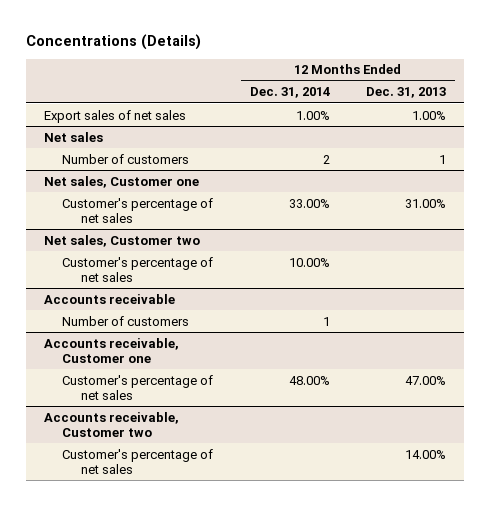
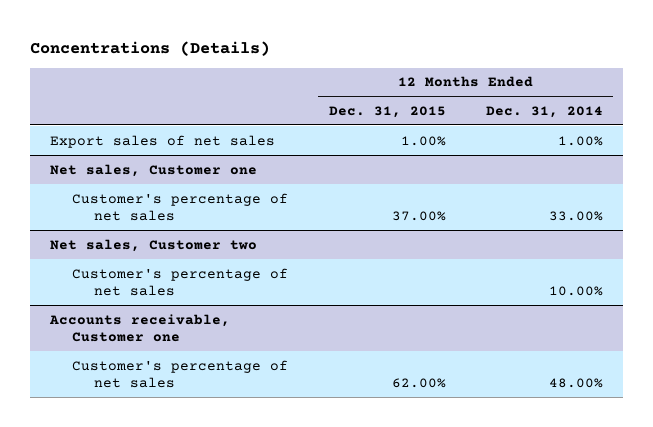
[365,87,446,99] Dec. 31, 2013 -> none
none -> [328,105,446,118] Dec. 31, 2015
[44,131,104,142] Net sales -> none
[62,153,190,164] Number of customers -> none
[44,293,176,304] Accounts receivable -> none
[62,315,190,326] Number of customers -> none
[44,411,180,437] Accounts receivable, Customer two -> none
[62,448,214,474] Customer's percentage of net sales -> none

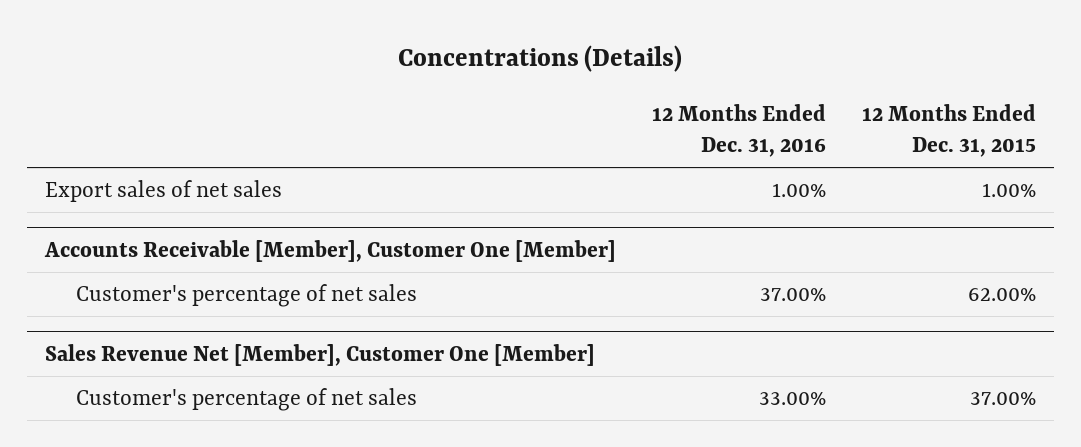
[485,105,603,118] Dec. 31, 2014 -> none
none -> [651,103,826,157] 12 Months Ended Dec. 31, 2016
[50,163,258,177] Net sales, Customer one -> none
[72,192,289,222] Customer's percentage of net sales -> none
[50,238,258,252] Net sales, Customer two -> none
[72,267,289,297] Customer's percentage of net sales -> none
[49,313,231,343] Accounts receivable, Customer one -> [44,239,617,262] Accounts Receivable [Member], Customer One [Member]
none -> [45,343,596,366] Sales Revenue Net [Member], Customer One [Member]
none -> [75,388,417,412] Customer's percentage of net sales

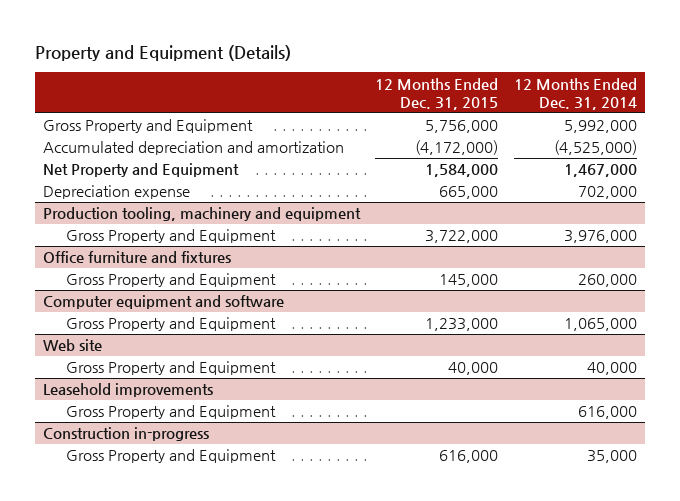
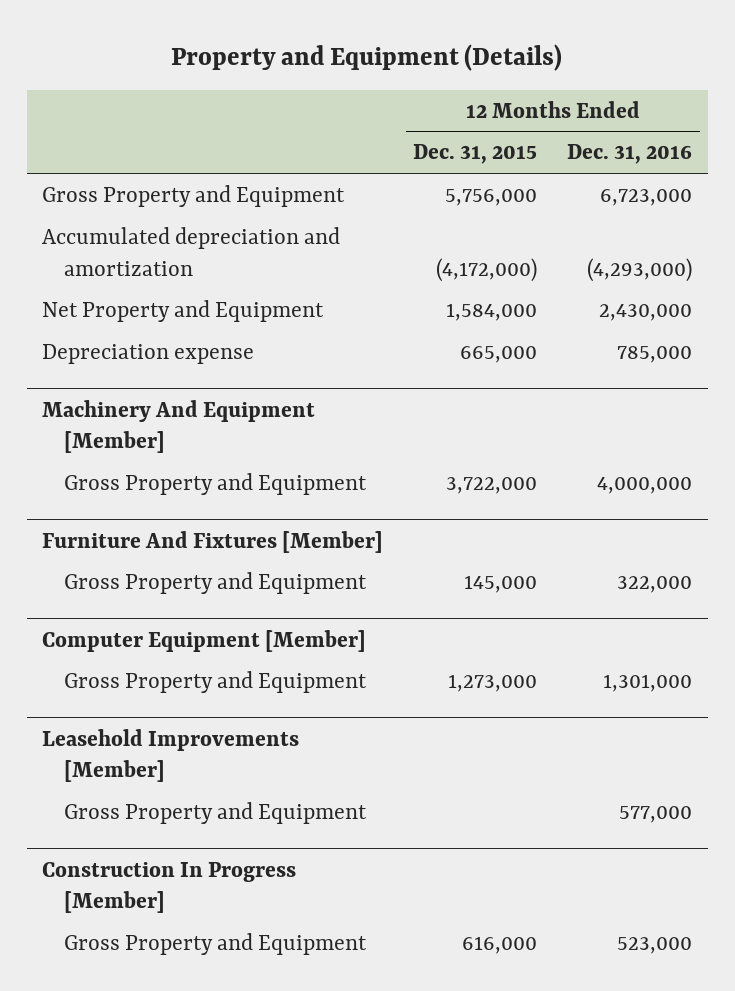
[513,77,637,110] 12 Months Ended Dec. 31, 2014 -> none
none -> [567,144,693,165] Dec. 31, 2016
[42,207,361,222] Production tooling, machinery and equipment -> [42,399,316,454] Machinery And Equipment [Member]
[42,251,231,264] Office furniture and fixtures -> [42,530,384,553] Furniture And Fixtures [Member]
[42,339,102,352] Web site -> none
[66,361,277,376] Gross Property and Equipment -> none
[42,295,284,310] Computer equipment and software -> [42,629,367,652] Computer Equipment [Member]
[425,318,499,332] 1,233,000 -> [448,673,538,692] 1,273,000
[42,383,213,398] Leasehold improvements -> [42,728,300,783] Leasehold Improvements [Member]
[42,427,209,442] Construction in-progress -> [42,861,297,914] Construction In Progress [Member]

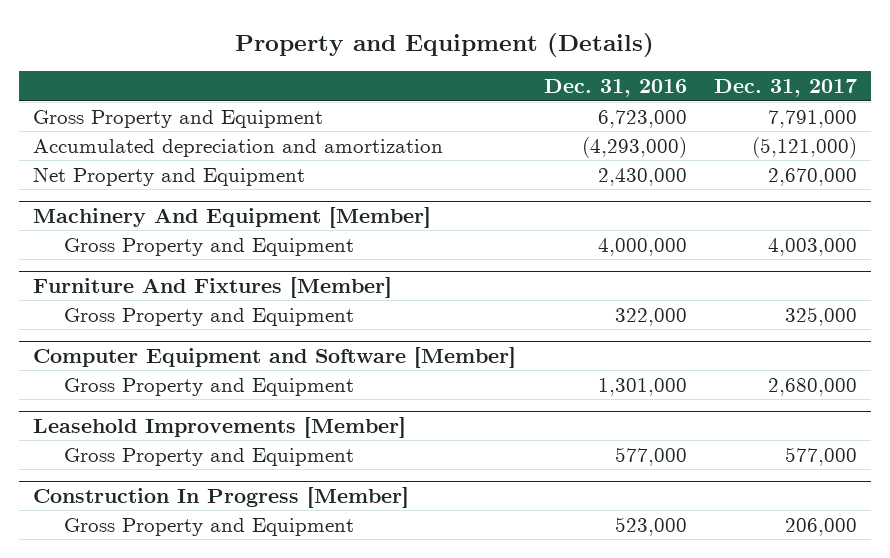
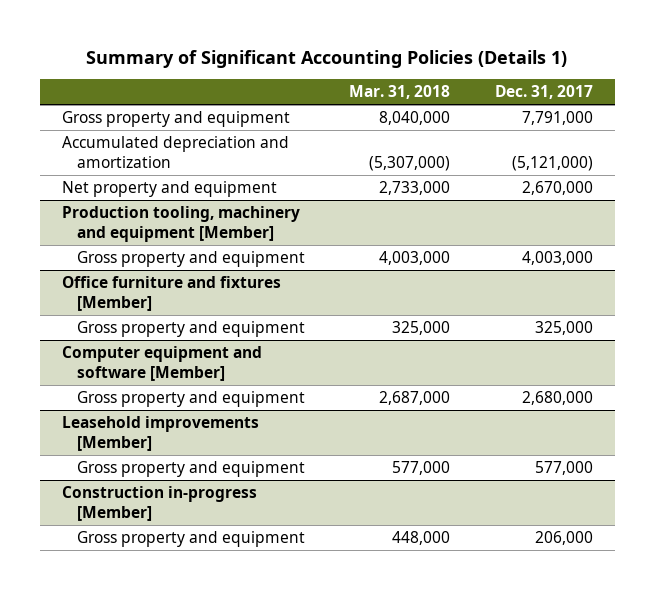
[235,32,655,57] Property and Equipment (Details) -> [86,49,568,68] Summary of Significant Accounting Policies (Details 1)
[543,78,687,97] Dec. 31, 2016 -> none
none -> [349,85,451,100] Mar. 31, 2018
[32,109,323,128] Gross Property and Equipment -> [61,111,290,128] Gross property and equipment
[32,166,305,186] Net Property and Equipment -> [61,181,277,198] Net property and equipment
[32,206,431,228] Machinery And Equipment [Member] -> [61,206,300,242] Production tooling, machinery and equipment [Member]
[64,237,355,256] Gross Property and Equipment -> [76,251,305,268] Gross property and equipment
[32,276,392,298] Furniture And Fixtures [Member] -> [61,276,281,311] Office furniture and fixtures [Member]
[64,307,355,326] Gross Property and Equipment -> [76,321,305,338] Gross property and equipment
[32,346,516,368] Computer Equipment and Software [Member] -> [61,346,262,381] Computer equipment and software [Member]
[64,377,355,396] Gross Property and Equipment -> [76,391,305,408] Gross property and equipment
[32,416,406,438] Leasehold Improvements [Member] -> [61,416,259,451] Leasehold improvements [Member]
[64,447,355,466] Gross Property and Equipment -> [76,461,305,478] Gross property and equipment
[32,486,409,508] Construction In Progress [Member] -> [61,486,257,521] Construction in-progress [Member]
[64,517,355,536] Gross Property and Equipment -> [76,531,305,548] Gross property and equipment

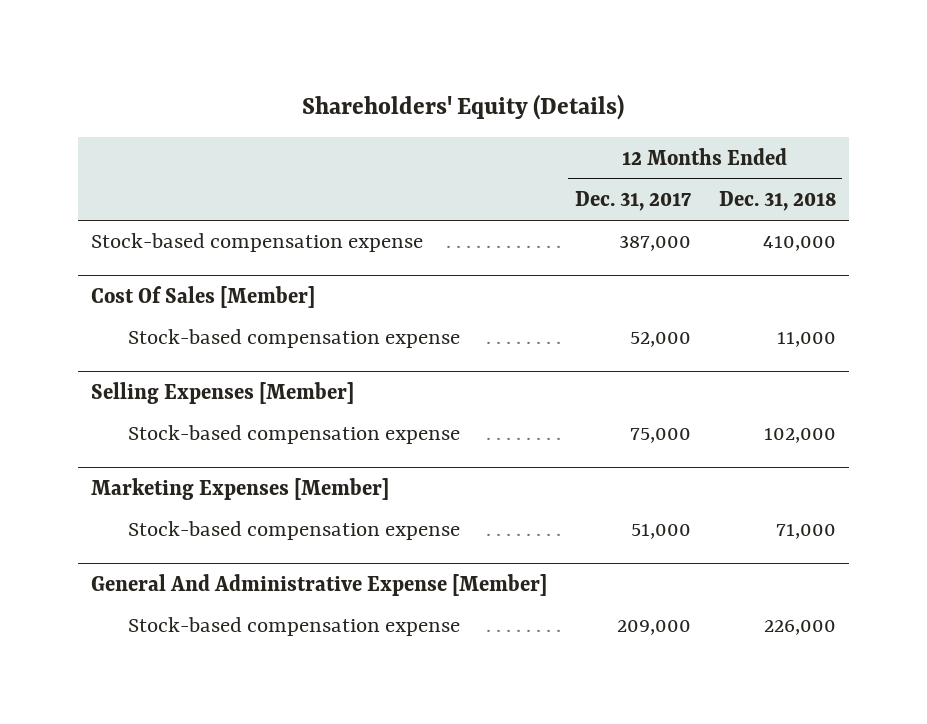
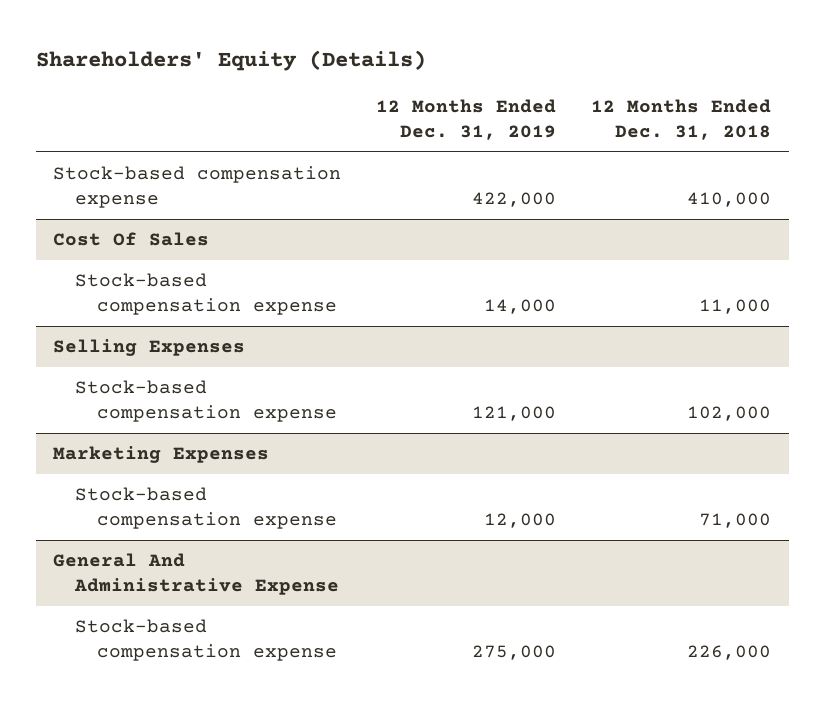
[574,191,691,212] Dec. 31, 2017 -> none
none -> [376,99,557,140] 12 Months Ended Dec. 31, 2019
[91,286,316,309] Cost Of Sales [Member] -> [53,232,210,247] Cost Of Sales
[91,382,355,405] Selling Expenses [Member] -> [53,339,246,357] Selling Expenses
[91,478,390,501] Marketing Expenses [Member] -> [53,446,270,464] Marketing Expenses
[91,574,548,597] General And Administrative Expense [Member] -> [53,553,340,596] General And Administrative Expense

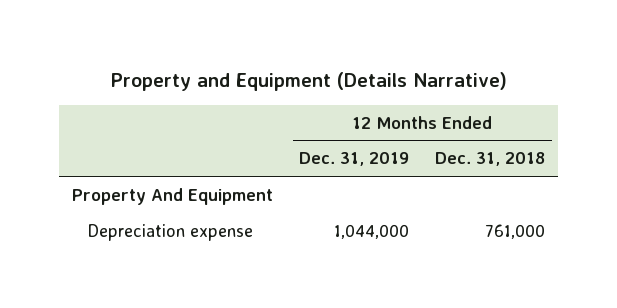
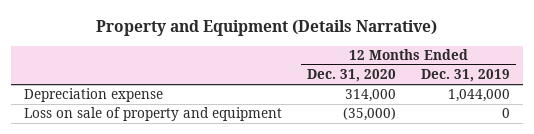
[435,152,546,167] Dec. 31, 2018 -> none
none -> [307,69,397,83] Dec. 31, 2020
[72,187,274,205] Property And Equipment -> none
none -> [23,107,282,122] Loss on sale of property and equipment

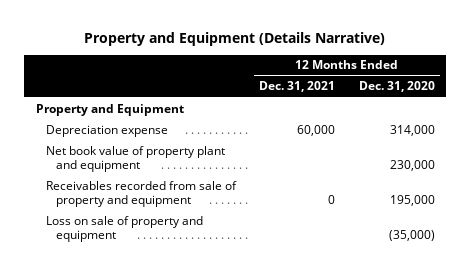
[421,69,511,83] Dec. 31, 2019 -> none
none -> [259,81,336,93] Dec. 31, 2021
none -> [35,103,184,116] Property and Equipment
none -> [46,145,226,173] Net book value of property plant and equipment
none -> [46,180,238,208] Receivables recorded from sale of property and equipment

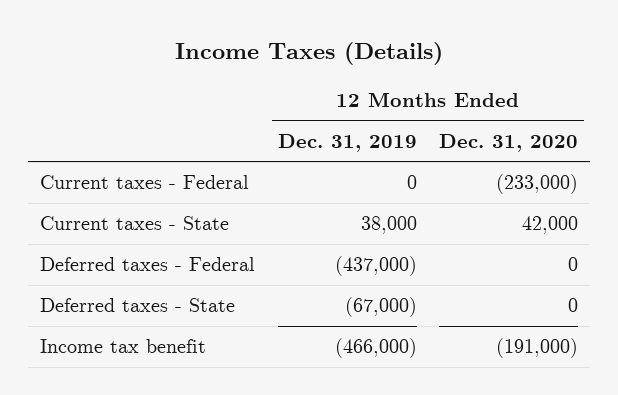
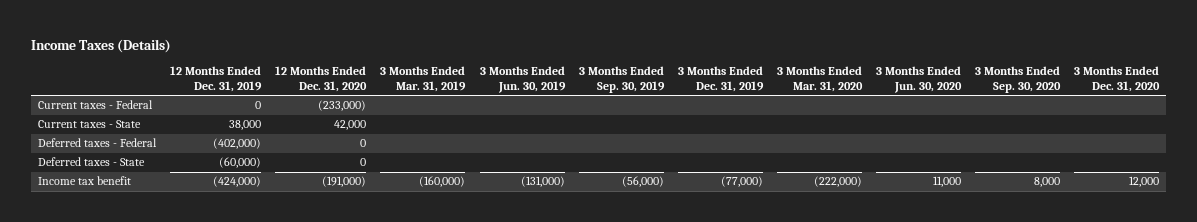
none -> [380,66,467,93] 3 Months Ended Mar. 31, 2019
none -> [479,66,566,94] 3 Months Ended Jun. 30, 2019
none -> [578,66,665,94] 3 Months Ended Sep. 30, 2019
none -> [677,66,764,93] 3 Months Ended Dec. 31, 2019
none -> [776,66,863,93] 3 Months Ended Mar. 31, 2020
none -> [875,66,962,94] 3 Months Ended Jun. 30, 2020
none -> [974,66,1061,94] 3 Months Ended Sep. 30, 2020
none -> [1074,66,1161,93] 3 Months Ended Dec. 31, 2020
[334,256,417,277] (437,000) -> [213,138,262,150] (402,000)
[344,297,417,318] (67,000) -> [219,157,262,169] (60,000)
[334,338,417,359] (466,000) -> [213,176,262,188] (424,000)

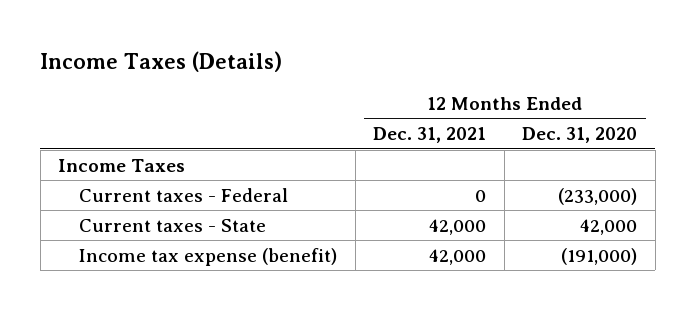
[170,66,263,93] 12 Months Ended Dec. 31, 2019 -> none
[380,66,467,93] 3 Months Ended Mar. 31, 2019 -> none
[479,66,566,94] 3 Months Ended Jun. 30, 2019 -> none
[578,66,665,94] 3 Months Ended Sep. 30, 2019 -> none
[677,66,764,93] 3 Months Ended Dec. 31, 2019 -> none
[776,66,863,93] 3 Months Ended Mar. 31, 2020 -> none
[875,66,962,94] 3 Months Ended Jun. 30, 2020 -> none
[974,66,1061,94] 3 Months Ended Sep. 30, 2020 -> none
[1074,66,1161,93] 3 Months Ended Dec. 31, 2020 -> none
none -> [373,127,487,144] Dec. 31, 2021
none -> [57,158,185,172] Income Taxes
[38,138,158,148] Deferred taxes - Federal -> none
[38,157,146,167] Deferred taxes - State -> none
[38,176,132,186] Income tax benefit -> [79,247,338,266] Income tax expense (benefit)

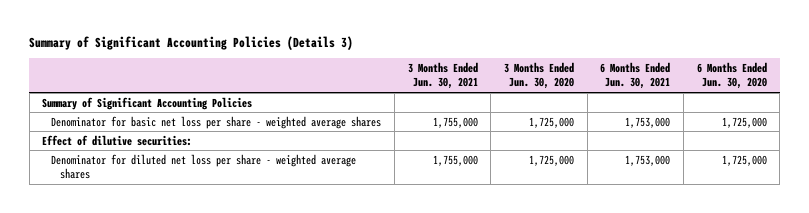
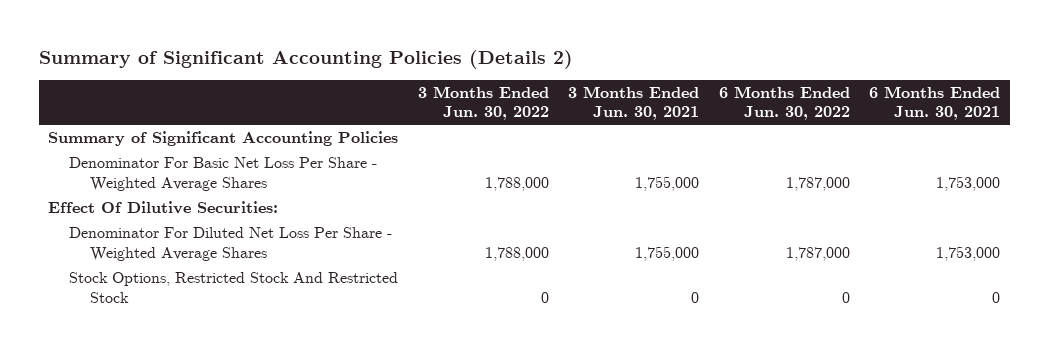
[29,35,354,50] Summary of Significant Accounting Policies (Details 3) -> [38,49,573,69] Summary of Significant Accounting Policies (Details 2)
[503,61,574,90] 3 Months Ended Jun. 30, 2020 -> none
[696,61,767,90] 6 Months Ended Jun. 30, 2020 -> none
none -> [417,85,549,121] 3 Months Ended Jun. 30, 2022
none -> [718,85,850,121] 6 Months Ended Jun. 30, 2022
[51,115,382,129] Denominator for basic net loss per share - weighted average shares -> [69,157,378,191] Denominator For Basic Net Loss Per Share - Weighted Average Shares
[42,134,193,146] Effect of dilutive securities: -> [48,201,279,215] Effect Of Dilutive Securities:
[51,153,357,180] Denominator for diluted net loss per share - weighted average shares -> [69,227,393,261] Denominator For Diluted Net Loss Per Share - Weighted Average Shares
none -> [69,272,399,303] Stock Options, Restricted Stock And Restricted Stock

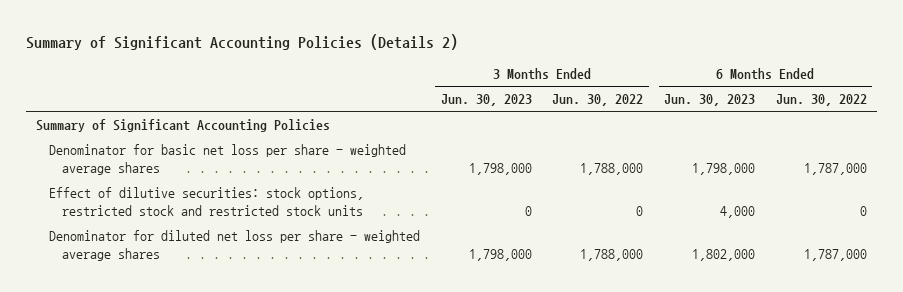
[568,85,700,121] 3 Months Ended Jun. 30, 2021 -> none
[868,85,1000,121] 6 Months Ended Jun. 30, 2021 -> none
none -> [440,94,532,107] Jun. 30, 2023
none -> [664,94,756,107] Jun. 30, 2023
[48,201,279,215] Effect Of Dilutive Securities: -> none
[69,272,399,303] Stock Options, Restricted Stock And Restricted Stock -> none
[69,157,378,191] Denominator For Basic Net Loss Per Share - Weighted Average Shares -> [48,143,406,175] Denominator for basic net loss per share - weighted average shares
none -> [48,186,364,216] Effect of dilutive securities: stock options, restricted stock and restricted stock units
[69,227,393,261] Denominator For Diluted Net Loss Per Share - Weighted Average Shares -> [48,229,420,261] Denominator for diluted net loss per share - weighted average shares

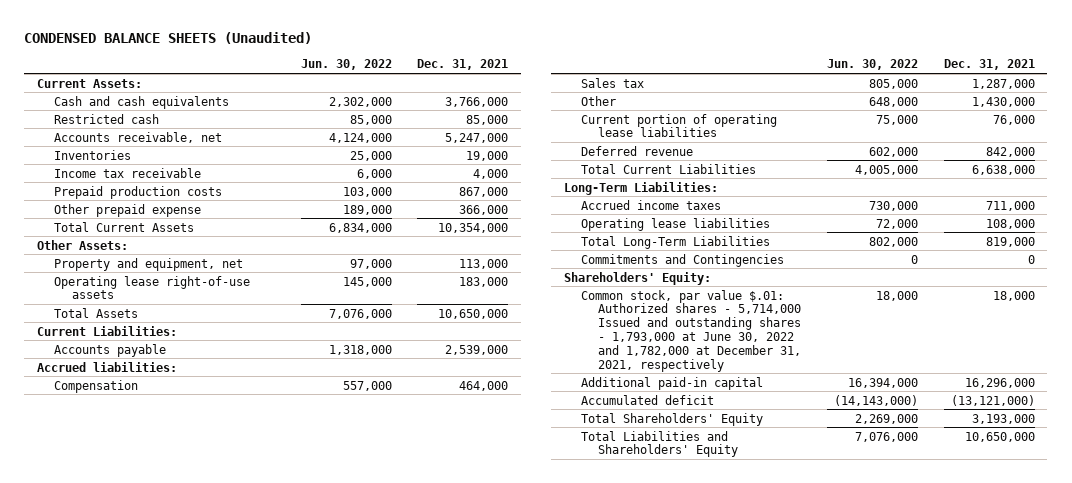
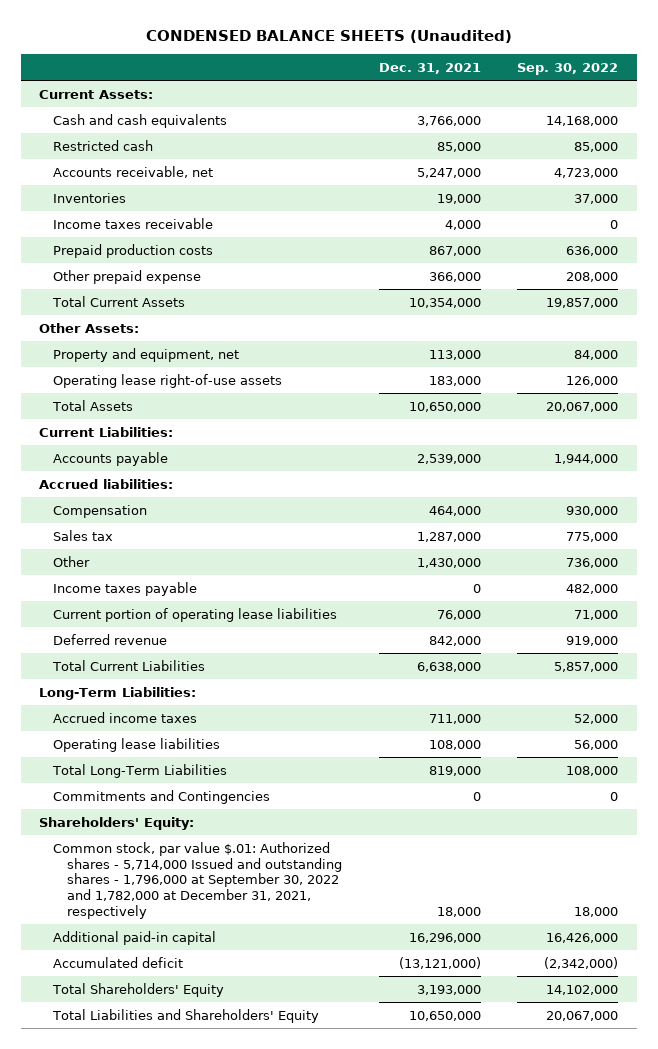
[300,59,392,71] Jun. 30, 2022 -> none
none -> [517,62,619,75] Sep. 30, 2022
[54,167,202,178] Income tax receivable -> [53,217,214,229] Income taxes receivable
none -> [53,581,198,596] Income taxes payable
[580,289,802,372] Common stock, par value $.01: Authorized shares - 5,714,000 Issued and outstanding shares - 1,793,000 at June 30, 2022 and 1,782,000 at December 31, 2021, respectively -> [53,841,343,919] Common stock, par value $.01: Authorized shares - 5,714,000 Issued and outstanding shares - 1,796,000 at September 30, 2022 and 1,782,000 at December 31, 2021, respectively

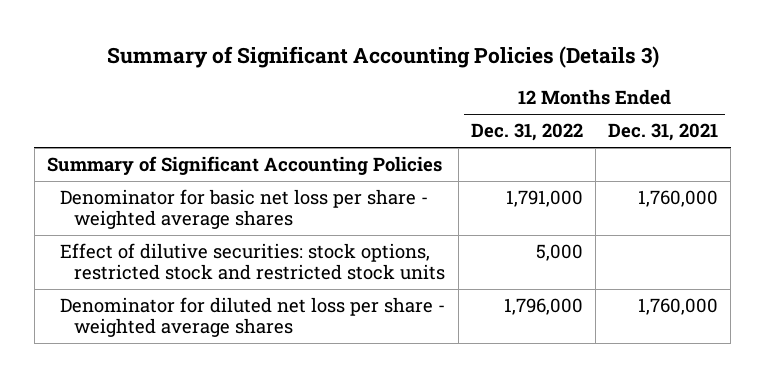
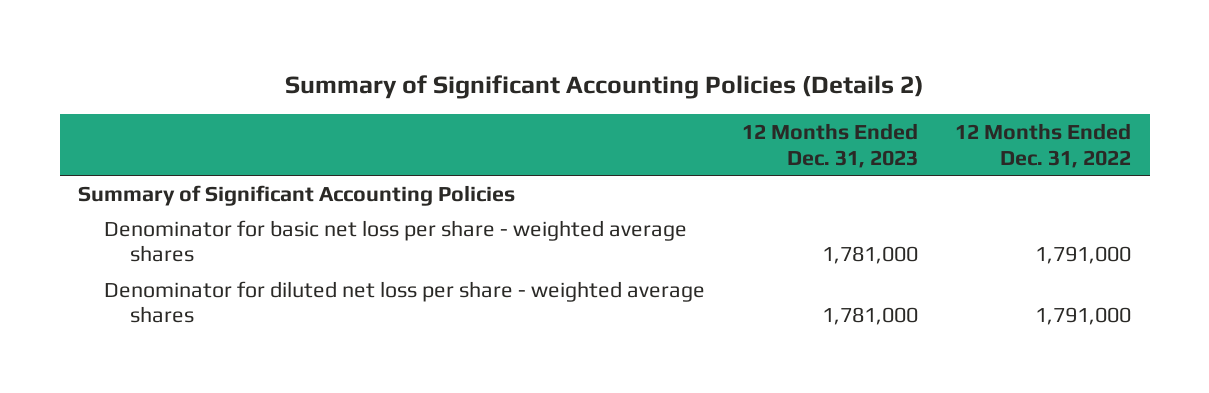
[106,45,659,68] Summary of Significant Accounting Policies (Details 3) -> [284,74,924,99] Summary of Significant Accounting Policies (Details 2)
[608,123,719,142] Dec. 31, 2021 -> none
none -> [742,123,919,168] 12 Months Ended Dec. 31, 2023
[60,243,445,281] Effect of dilutive securities: stock options, restricted stock and restricted stock units -> none
[503,298,583,316] 1,796,000 -> [1035,307,1132,326] 1,791,000

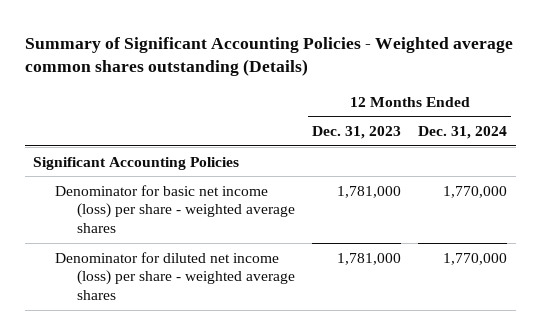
[284,74,924,99] Summary of Significant Accounting Policies (Details 2) -> [24,36,513,77] Summary of Significant Accounting Policies - Weighted average common shares outstanding (Details)
[955,123,1132,168] 12 Months Ended Dec. 31, 2022 -> none
none -> [418,126,508,140] Dec. 31, 2024
[78,184,516,206] Summary of Significant Accounting Policies -> [33,156,240,170] Significant Accounting Policies
[104,219,688,263] Denominator for basic net loss per share - weighted average shares -> [55,184,295,234] Denominator for basic net income (loss) per share - weighted average shares
[104,280,706,324] Denominator for diluted net loss per share - weighted average shares -> [55,251,295,301] Denominator for diluted net income (loss) per share - weighted average shares

